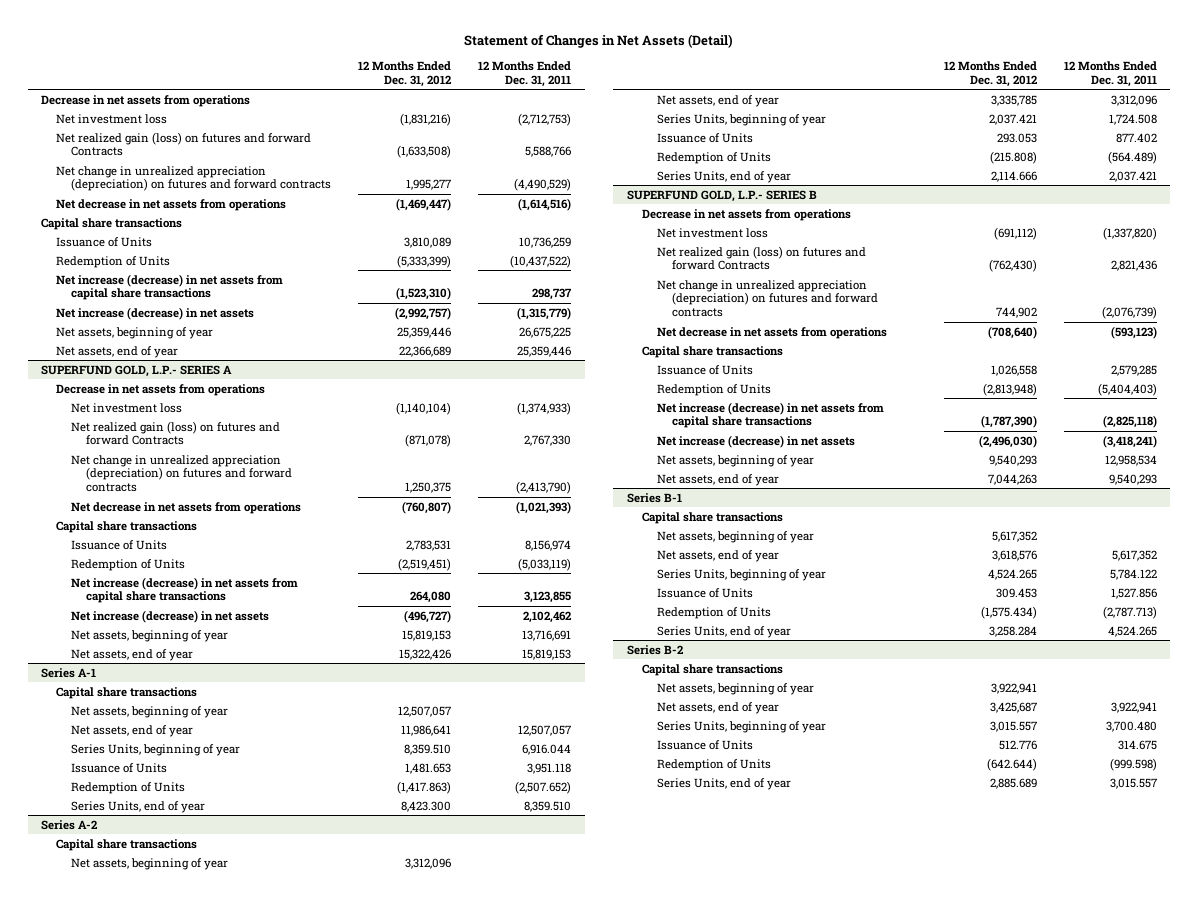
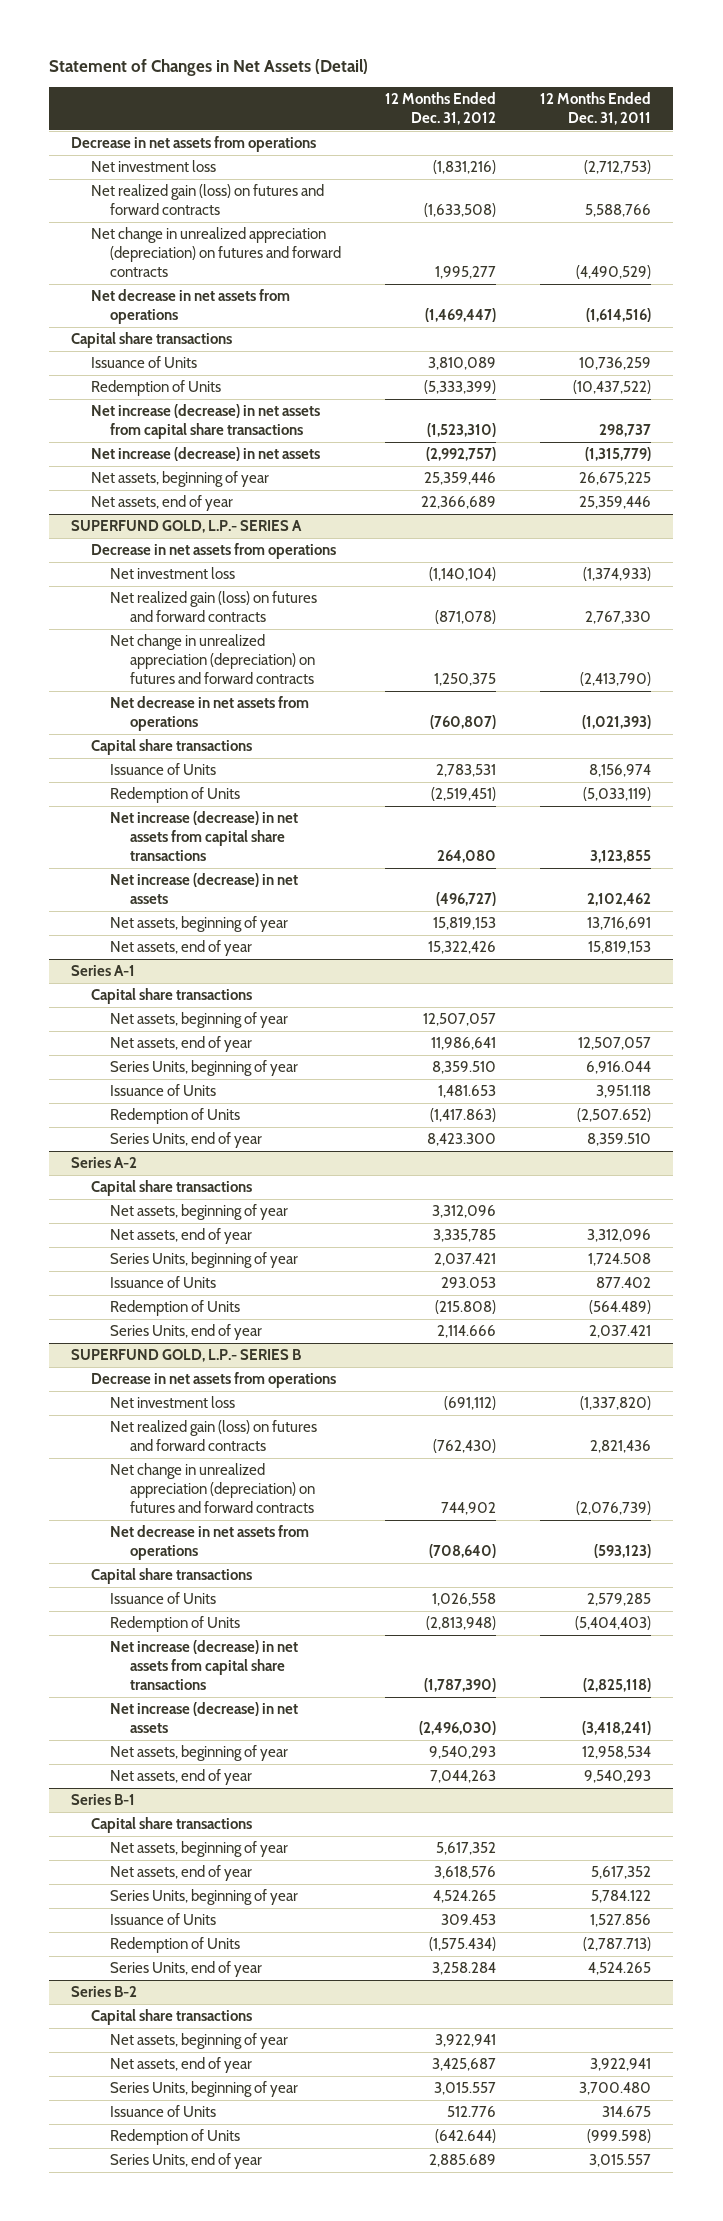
[56,131,312,157] Net realized gain (loss) on futures and forward Contracts -> [90,184,324,216] Net realized gain (loss) on futures and forward contracts
[71,420,281,446] Net realized gain (loss) on futures and forward Contracts -> [110,591,318,623] Net realized gain (loss) on futures and forward contracts
[656,245,866,271] Net realized gain (loss) on futures and forward Contracts -> [110,1420,318,1452] Net realized gain (loss) on futures and forward contracts

